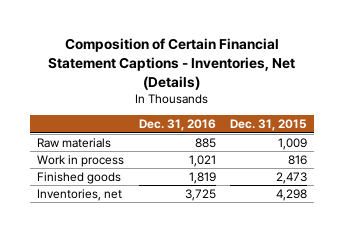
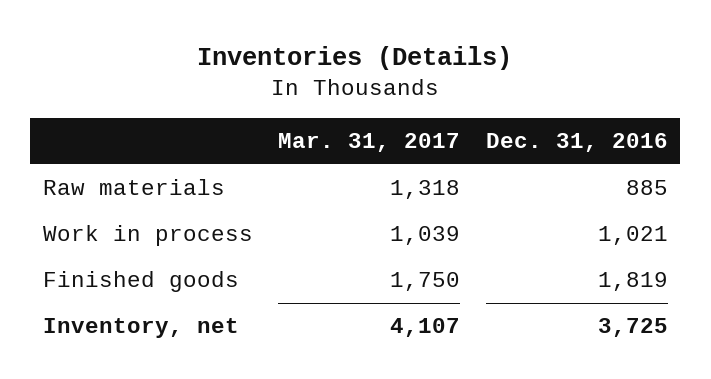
[48,38,296,90] Composition of Certain Financial Statement Captions - Inventories, Net (Details) -> [197,46,513,71] Inventories (Details)
[229,119,307,132] Dec. 31, 2015 -> none
none -> [278,133,461,153] Mar. 31, 2017
[37,188,123,201] Inventories, net -> [43,318,240,339] Inventory, net

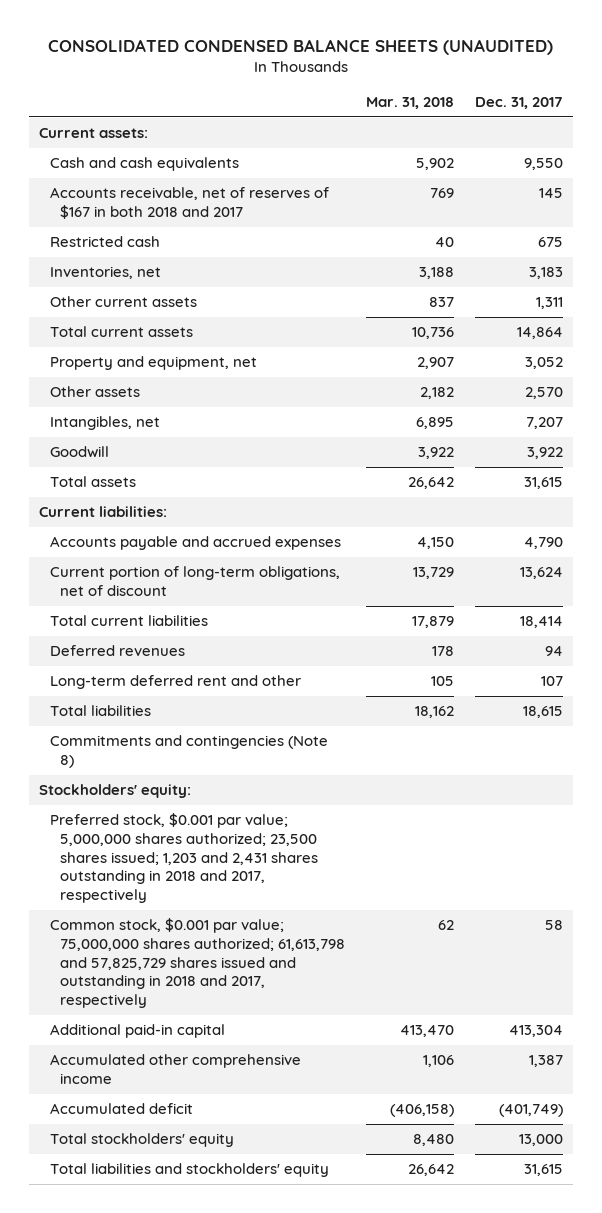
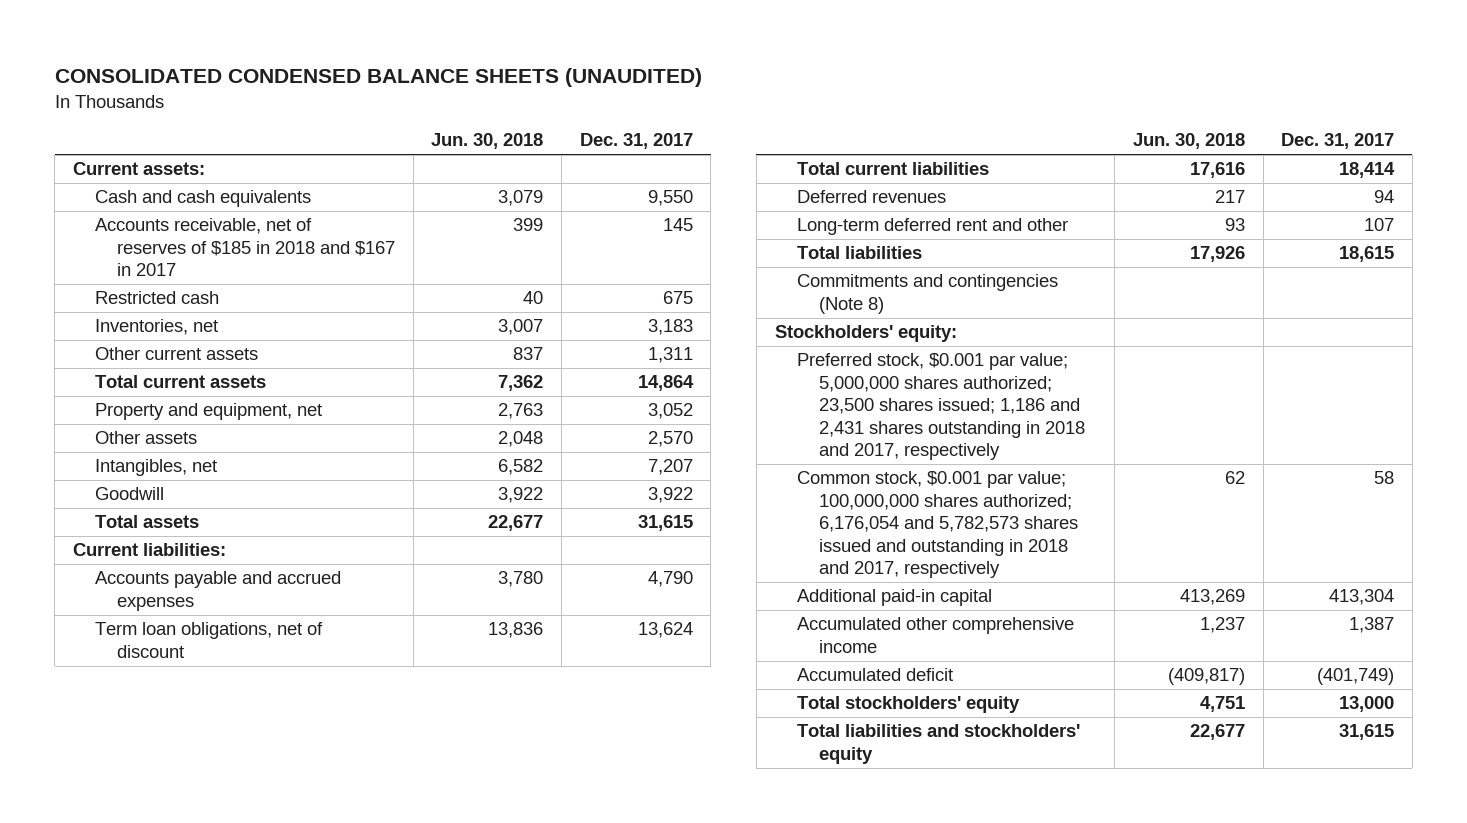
[365,96,454,109] Mar. 31, 2018 -> none
none -> [431,133,544,150] Jun. 30, 2018
[49,187,329,220] Accounts receivable, net of reserves of $167 in both 2018 and 2017 -> [94,218,396,277] Accounts receivable, net of reserves of $185 in 2018 and $167 in 2017
[49,566,340,597] Current portion of long-term obligations, net of discount -> [94,622,323,658] Term loan obligations, net of discount
[49,813,319,904] Preferred stock, $0.001 par value; 5,000,000 shares authorized; 23,500 shares issued; 1,203 and 2,431 shares outstanding in 2018 and 2017, respectively -> [796,353,1085,461] Preferred stock, $0.001 par value; 5,000,000 shares authorized; 23,500 shares issued; 1,186 and 2,431 shares outstanding in 2018 and 2017, respectively
[49,918,346,1009] Common stock, $0.001 par value; 75,000,000 shares authorized; 61,613,798 and 57,825,729 shares issued and outstanding in 2018 and 2017, respectively -> [796,471,1078,579] Common stock, $0.001 par value; 100,000,000 shares authorized; 6,176,054 and 5,782,573 shares issued and outstanding in 2018 and 2017, respectively

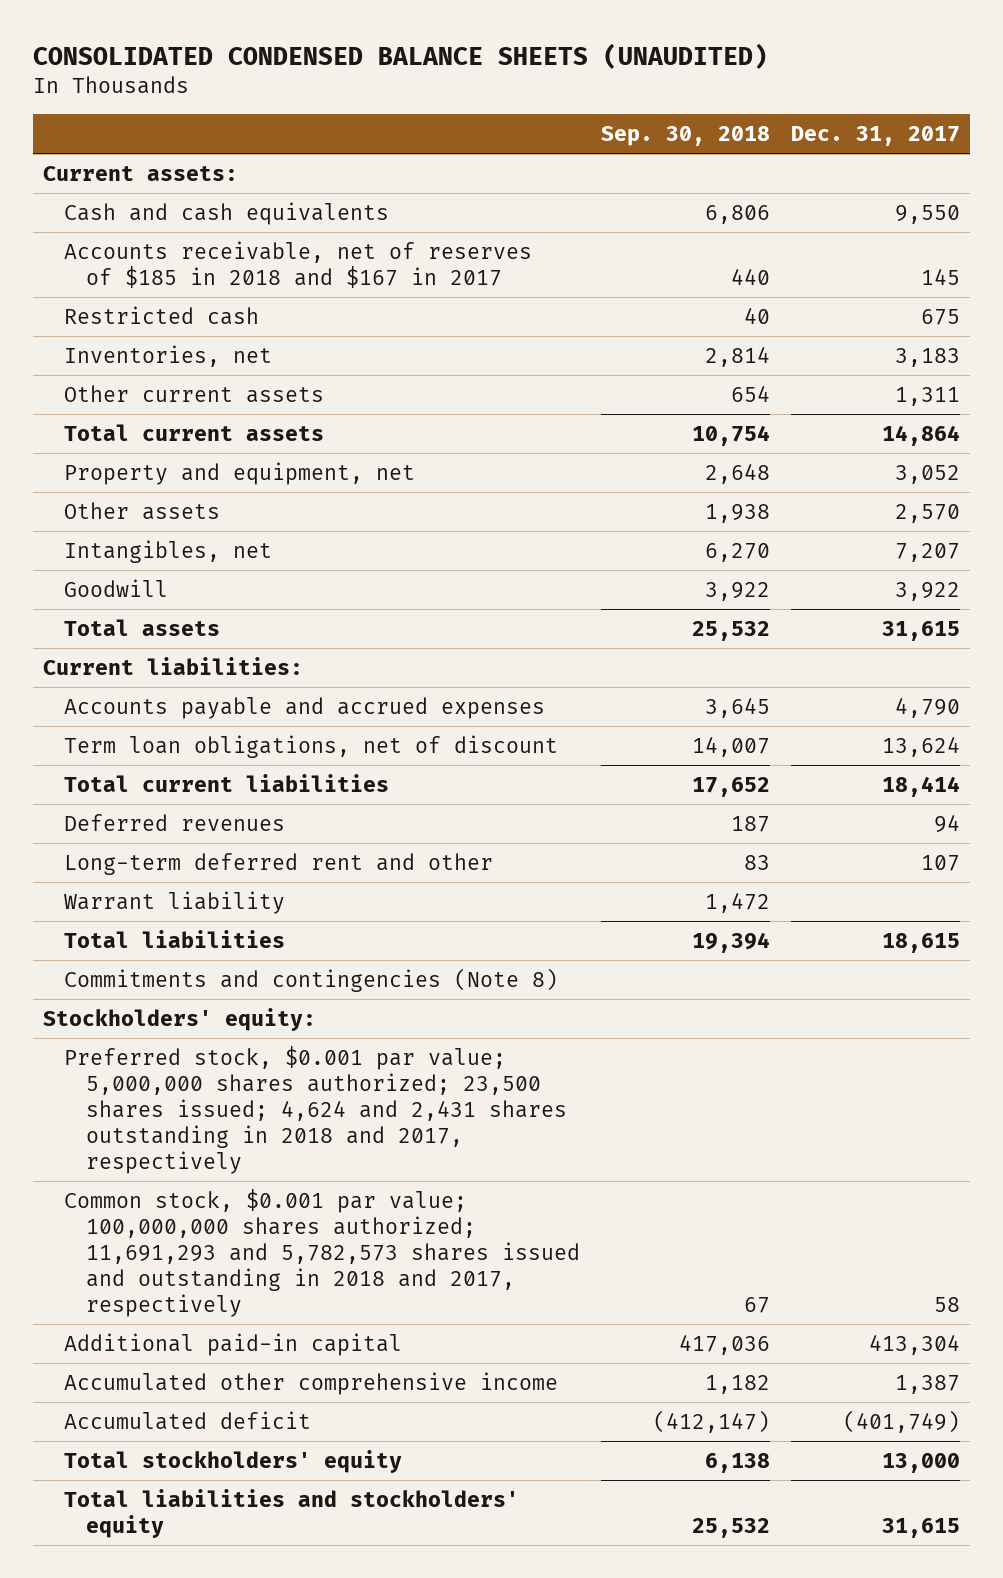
[431,133,544,150] Jun. 30, 2018 -> none
none -> [600,125,770,146] Sep. 30, 2018
none -> [64,890,286,914] Warrant liability
[796,353,1085,461] Preferred stock, $0.001 par value; 5,000,000 shares authorized; 23,500 shares issued; 1,186 and 2,431 shares outstanding in 2018 and 2017, respectively -> [64,1045,567,1174] Preferred stock, $0.001 par value; 5,000,000 shares authorized; 23,500 shares issued; 4,624 and 2,431 shares outstanding in 2018 and 2017, respectively
[796,471,1078,579] Common stock, $0.001 par value; 100,000,000 shares authorized; 6,176,054 and 5,782,573 shares issued and outstanding in 2018 and 2017, respectively -> [64,1188,580,1317] Common stock, $0.001 par value; 100,000,000 shares authorized; 11,691,293 and 5,782,573 shares issued and outstanding in 2018 and 2017, respectively

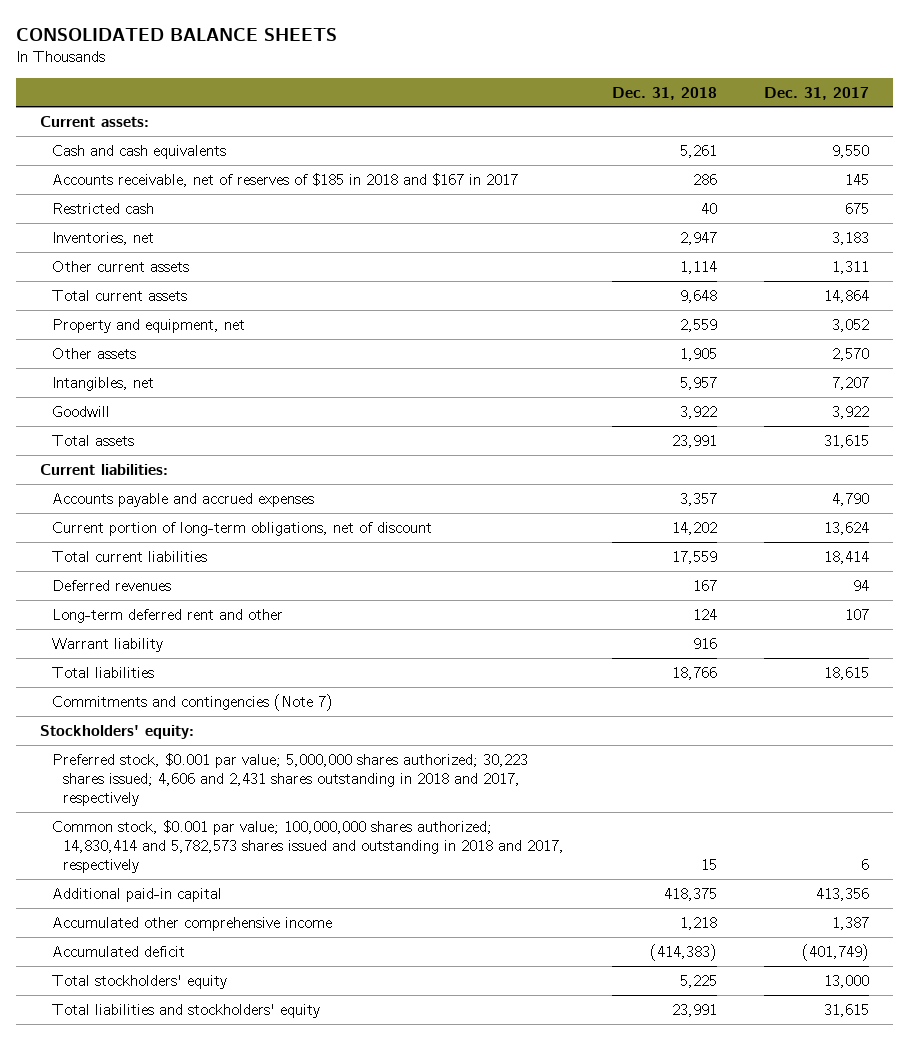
[32,42,768,69] CONSOLIDATED CONDENSED BALANCE SHEETS (UNAUDITED) -> [16,27,338,41] CONSOLIDATED BALANCE SHEETS
[600,125,770,146] Sep. 30, 2018 -> none
none -> [611,86,717,100] Dec. 31, 2018
[64,734,559,758] Term loan obligations, net of discount -> [51,521,432,536] Current portion of long-term obligations, net of discount
[64,967,559,992] Commitments and contingencies (Note 8) -> [51,693,333,711] Commitments and contingencies (Note 7)
[64,1045,567,1174] Preferred stock, $0.001 par value; 5,000,000 shares authorized; 23,500 shares issued; 4,624 and 2,431 shares outstanding in 2018 and 2017, respectively -> [51,752,528,806] Preferred stock, $0.001 par value; 5,000,000 shares authorized; 30,223 shares issued; 4,606 and 2,431 shares outstanding in 2018 and 2017, respectively
[64,1188,580,1317] Common stock, $0.001 par value; 100,000,000 shares authorized; 11,691,293 and 5,782,573 shares issued and outstanding in 2018 and 2017, respectively -> [51,819,565,873] Common stock, $0.001 par value; 100,000,000 shares authorized; 14,830,414 and 5,782,573 shares issued and outstanding in 2018 and 2017, respectively
[933,1296,960,1312] 58 -> [861,858,870,870] 6
[868,1333,960,1355] 413,304 -> [816,887,870,901] 413,356

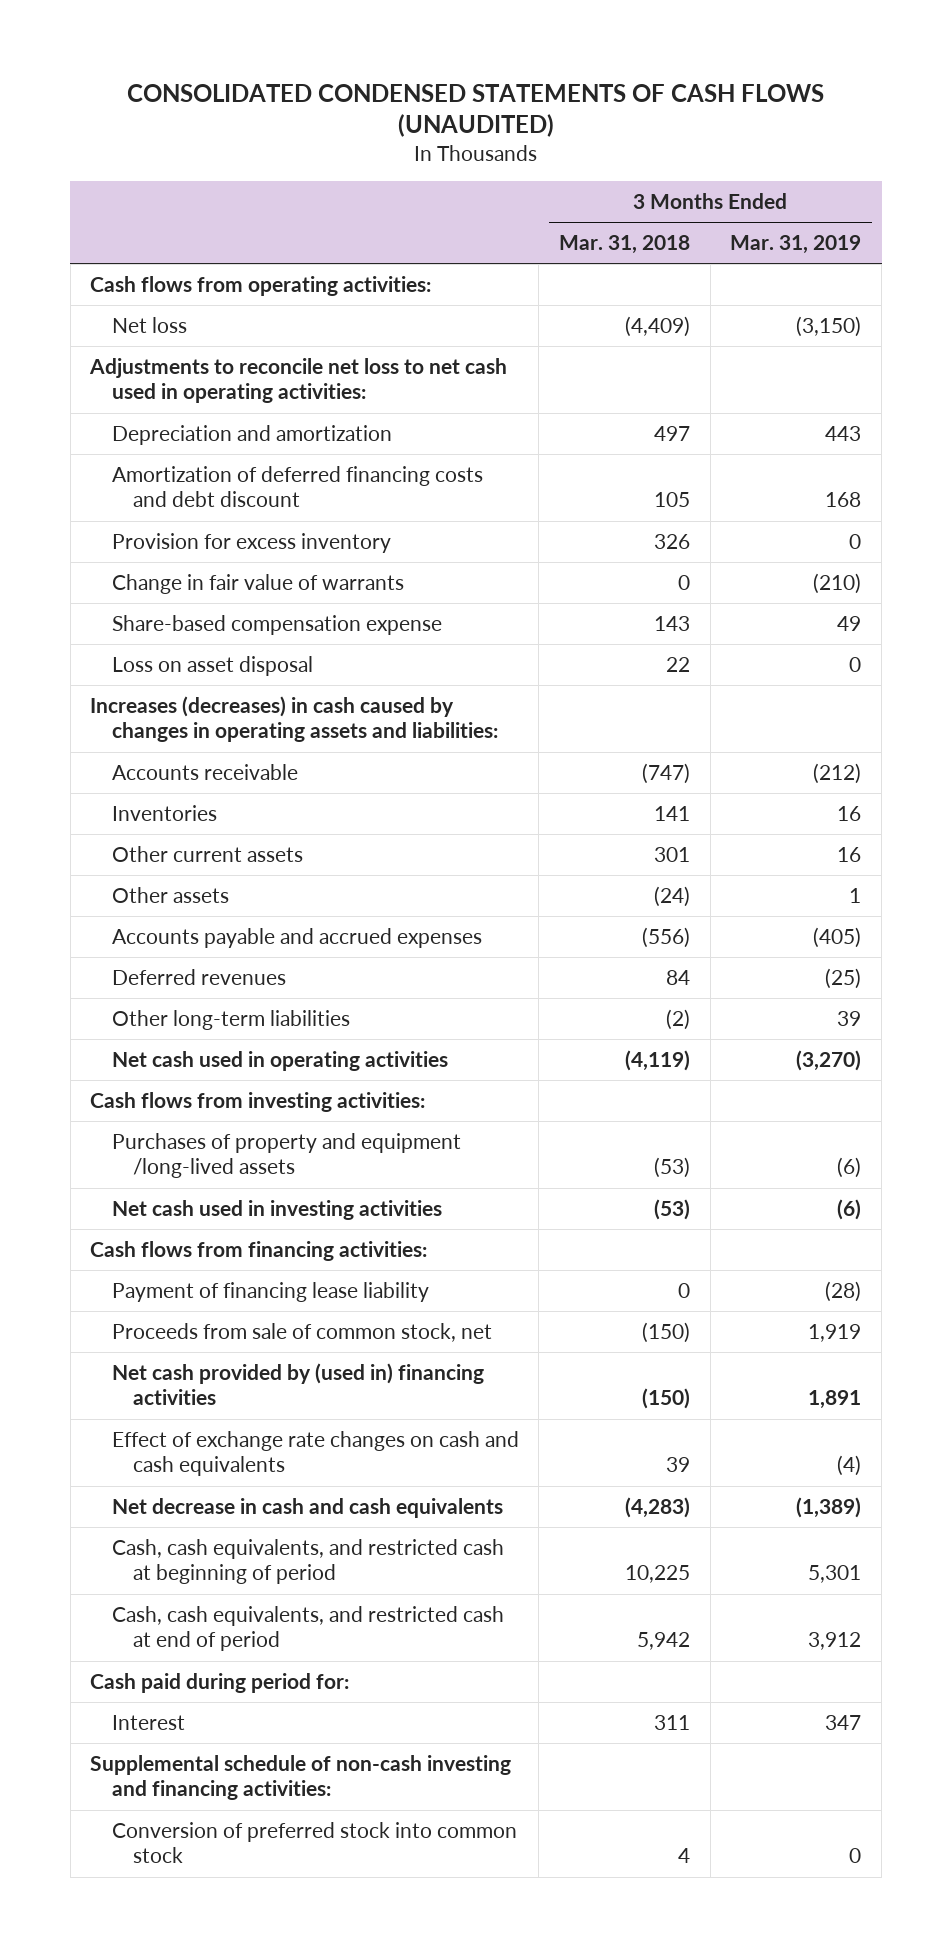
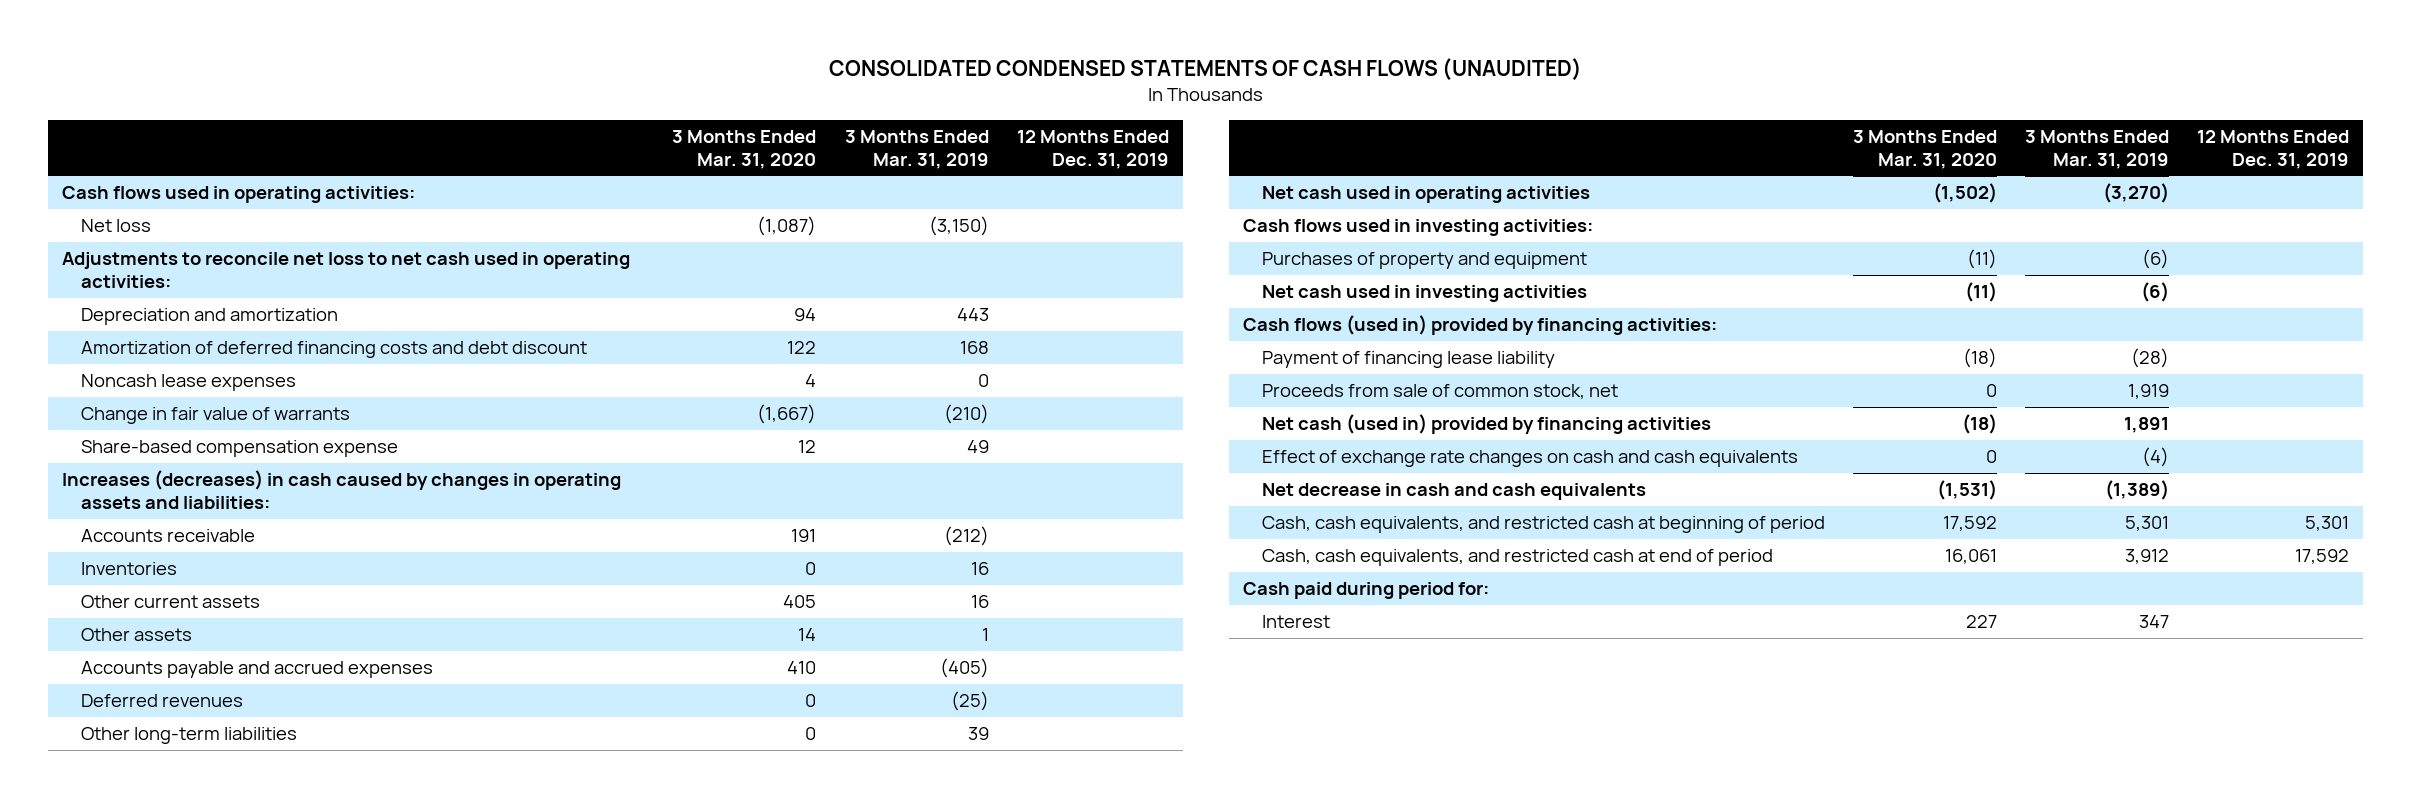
[559,235,691,255] Mar. 31, 2018 -> none
none -> [672,129,817,169] 3 Months Ended Mar. 31, 2020
none -> [1016,129,1169,169] 12 Months Ended Dec. 31, 2019
[90,275,432,296] Cash flows from operating activities: -> [62,186,416,204] Cash flows used in operating activities:
[111,532,391,553] Provision for excess inventory -> none
none -> [81,374,297,392] Noncash lease expenses
[111,655,313,676] Loss on asset disposal -> none
[90,1091,426,1112] Cash flows from investing activities: -> [1242,219,1593,237] Cash flows used in investing activities:
[111,1132,461,1179] Purchases of property and equipment /long-lived assets -> [1261,252,1587,270] Purchases of property and equipment
[90,1240,428,1261] Cash flows from financing activities: -> [1242,315,1717,336] Cash flows (used in) provided by financing activities:
[111,1362,484,1406] Net cash provided by (used in) financing activities -> [1261,414,1711,435] Net cash (used in) provided by financing activities
[90,1754,512,1801] Supplemental schedule of non-cash investing and financing activities: -> none
[111,1821,517,1864] Conversion of preferred stock into common stock -> none

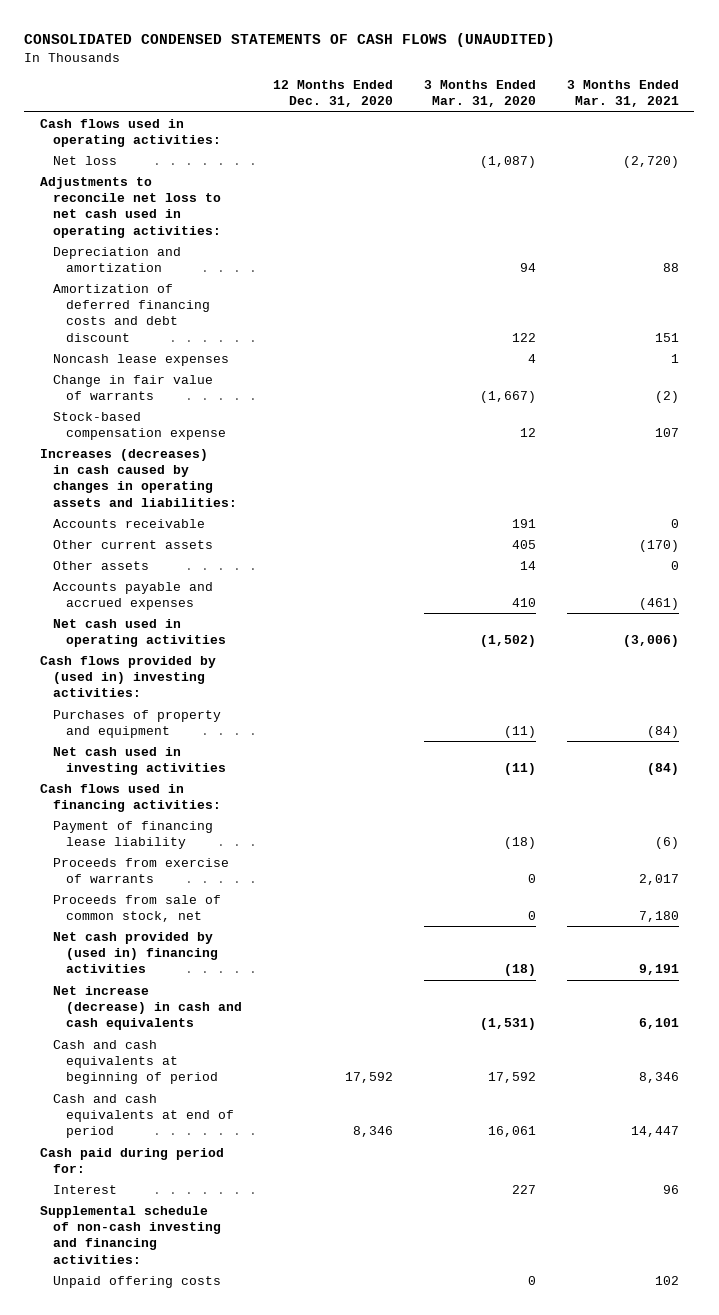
[844,129,989,169] 3 Months Ended Mar. 31, 2019 -> none
[1016,129,1169,169] 12 Months Ended Dec. 31, 2019 -> none
none -> [272,80,393,108] 12 Months Ended Dec. 31, 2020
none -> [566,80,679,108] 3 Months Ended Mar. 31, 2021
[81,440,399,458] Share-based compensation expense -> [52,411,226,441] Stock-based compensation expense
[81,562,178,576] Inventories -> none
[81,694,244,708] Deferred revenues -> none
[81,727,298,745] Other long-term liabilities -> none
[1242,219,1593,237] Cash flows used in investing activities: -> [39,655,216,698] Cash flows provided by (used in) investing activities:
[1242,315,1717,336] Cash flows (used in) provided by financing activities: -> [39,783,221,813] Cash flows used in financing activities:
none -> [52,857,229,884] Proceeds from exercise of warrants
[1261,450,1798,468] Effect of exchange rate changes on cash and cash equivalents -> none
[1261,414,1711,435] Net cash (used in) provided by financing activities -> [52,931,218,974] Net cash provided by (used in) financing activities
[1261,483,1646,501] Net decrease in cash and cash equivalents -> [52,985,242,1031] Net increase (decrease) in cash and cash equivalents
[1261,516,1825,534] Cash, cash equivalents, and restricted cash at beginning of period -> [52,1039,218,1085] Cash and cash equivalents at beginning of period
[1261,549,1773,567] Cash, cash equivalents, and restricted cash at end of period -> [52,1093,234,1139] Cash and cash equivalents at end of period
none -> [39,1205,221,1264] Supplemental schedule of non-cash investing and financing activities:
none -> [52,1275,221,1288] Unpaid offering costs

